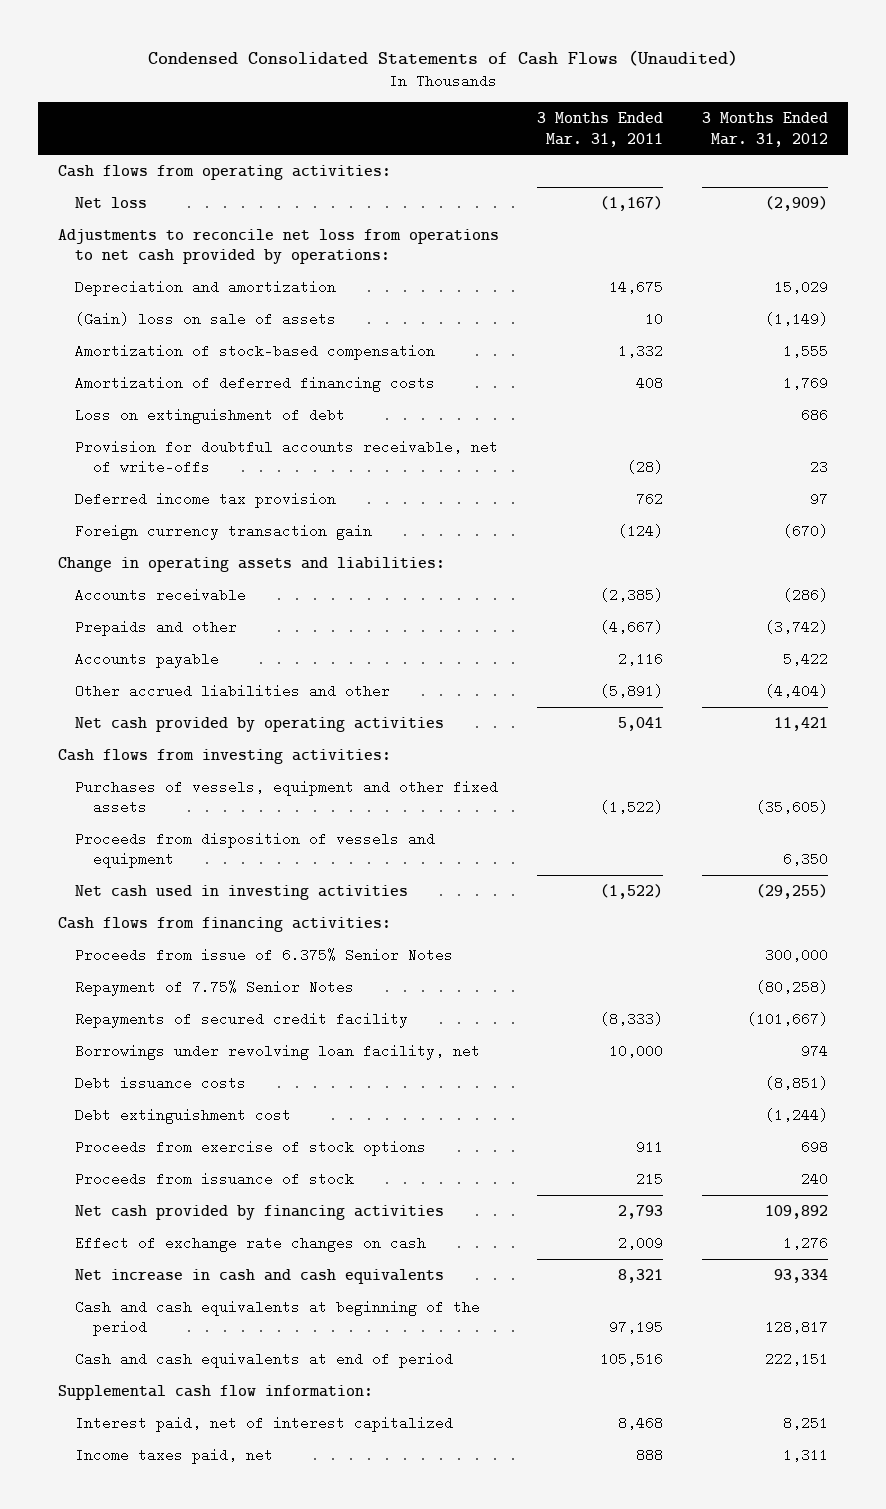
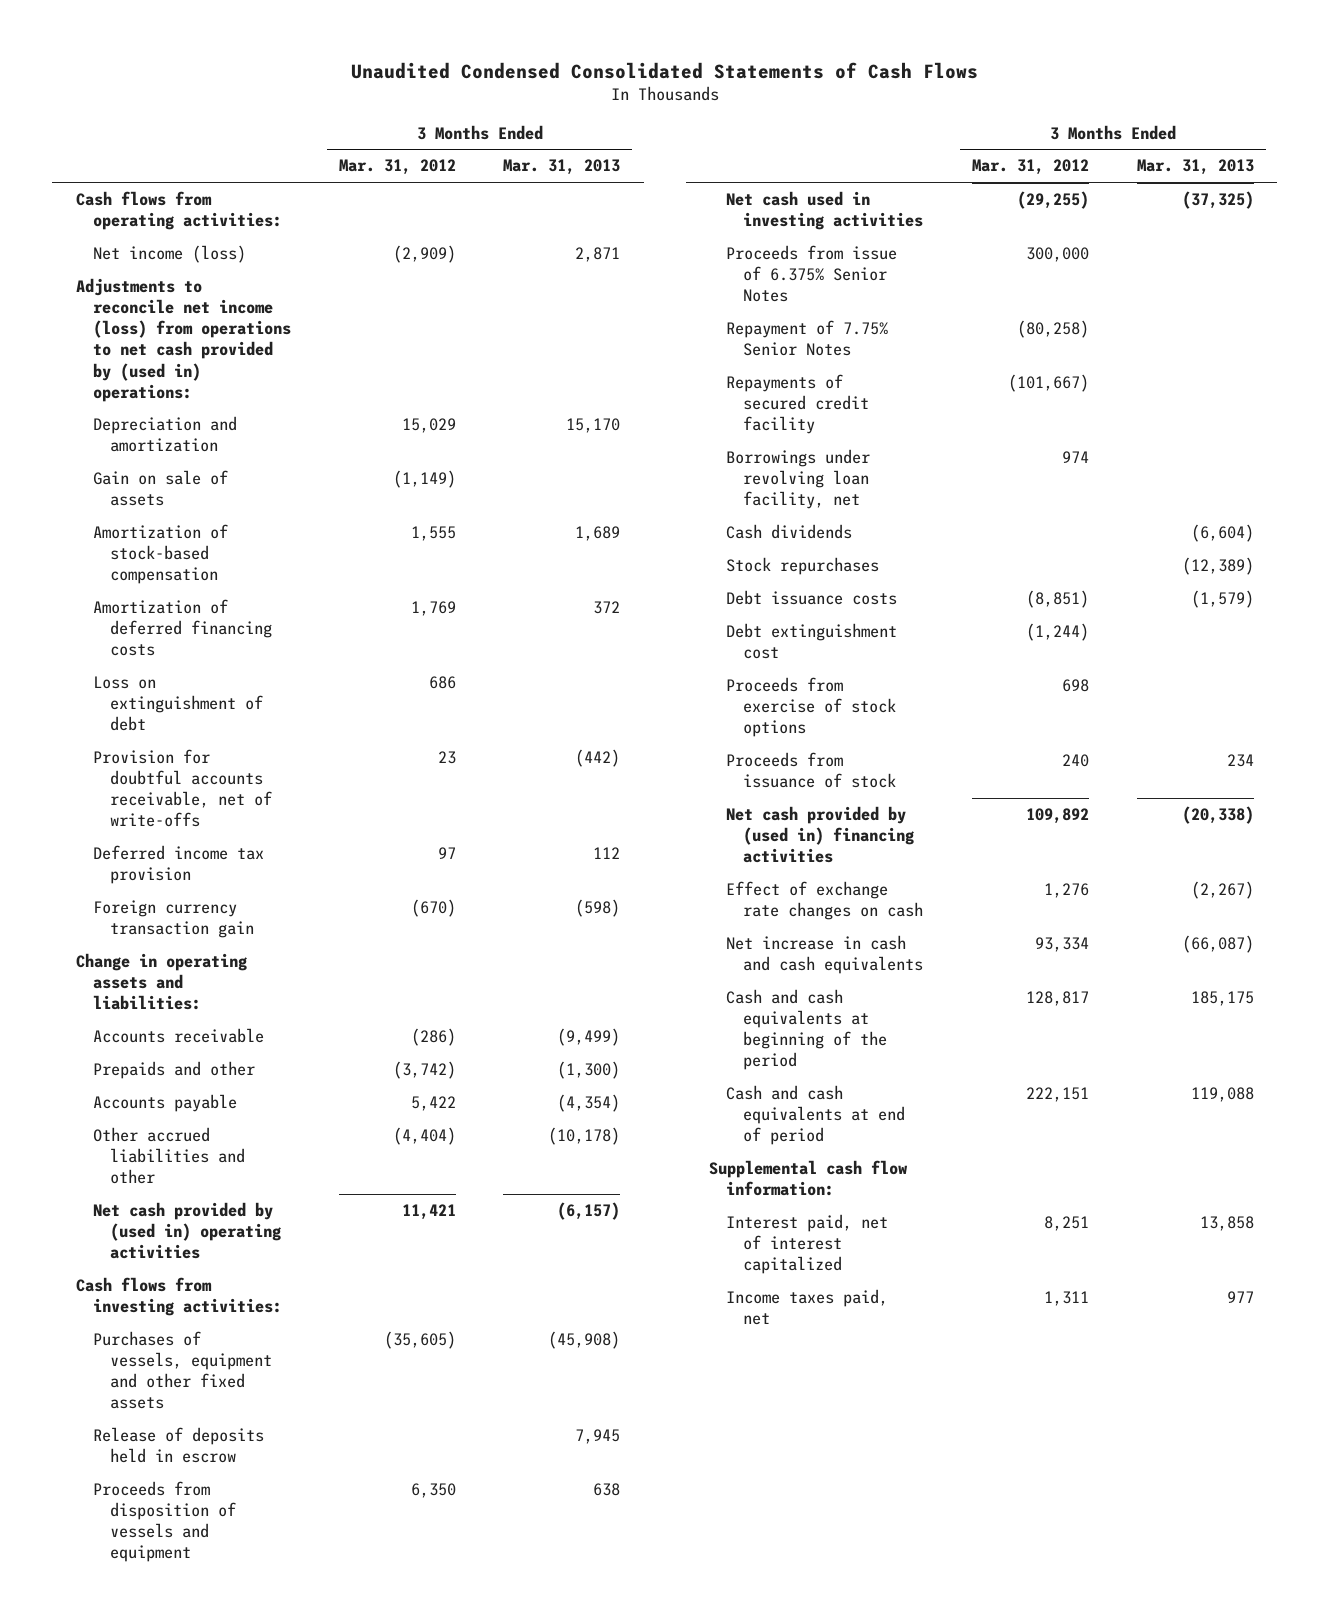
[147,49,738,66] Condensed Consolidated Statements of Cash Flows (Unaudited) -> [350,61,978,79] Unaudited Condensed Consolidated Statements of Cash Flows
[537,112,664,147] 3 Months Ended Mar. 31, 2011 -> none
none -> [503,159,621,176] Mar. 31, 2013
[75,196,148,208] Net loss -> [93,245,247,264] Net income (loss)
[57,228,499,265] Adjustments to reconcile net loss from operations to net cash provided by operations: -> [76,278,292,402] Adjustments to reconcile net income (loss) from operations to net cash provided by (used in) operations:
[75,311,337,326] (Gain) loss on sale of assets -> [93,470,229,507] Gain on sale of assets
[75,716,445,732] Net cash provided by operating activities -> [93,1202,281,1260] Net cash provided by (used in) operating activities
none -> [93,1427,265,1464] Release of deposits held in escrow
[57,916,391,932] Cash flows from financing activities: -> none
none -> [726,524,853,540] Cash dividends
none -> [726,557,880,576] Stock repurchases
[75,1204,445,1220] Net cash provided by financing activities -> [726,806,915,864] Net cash provided by (used in) financing activities

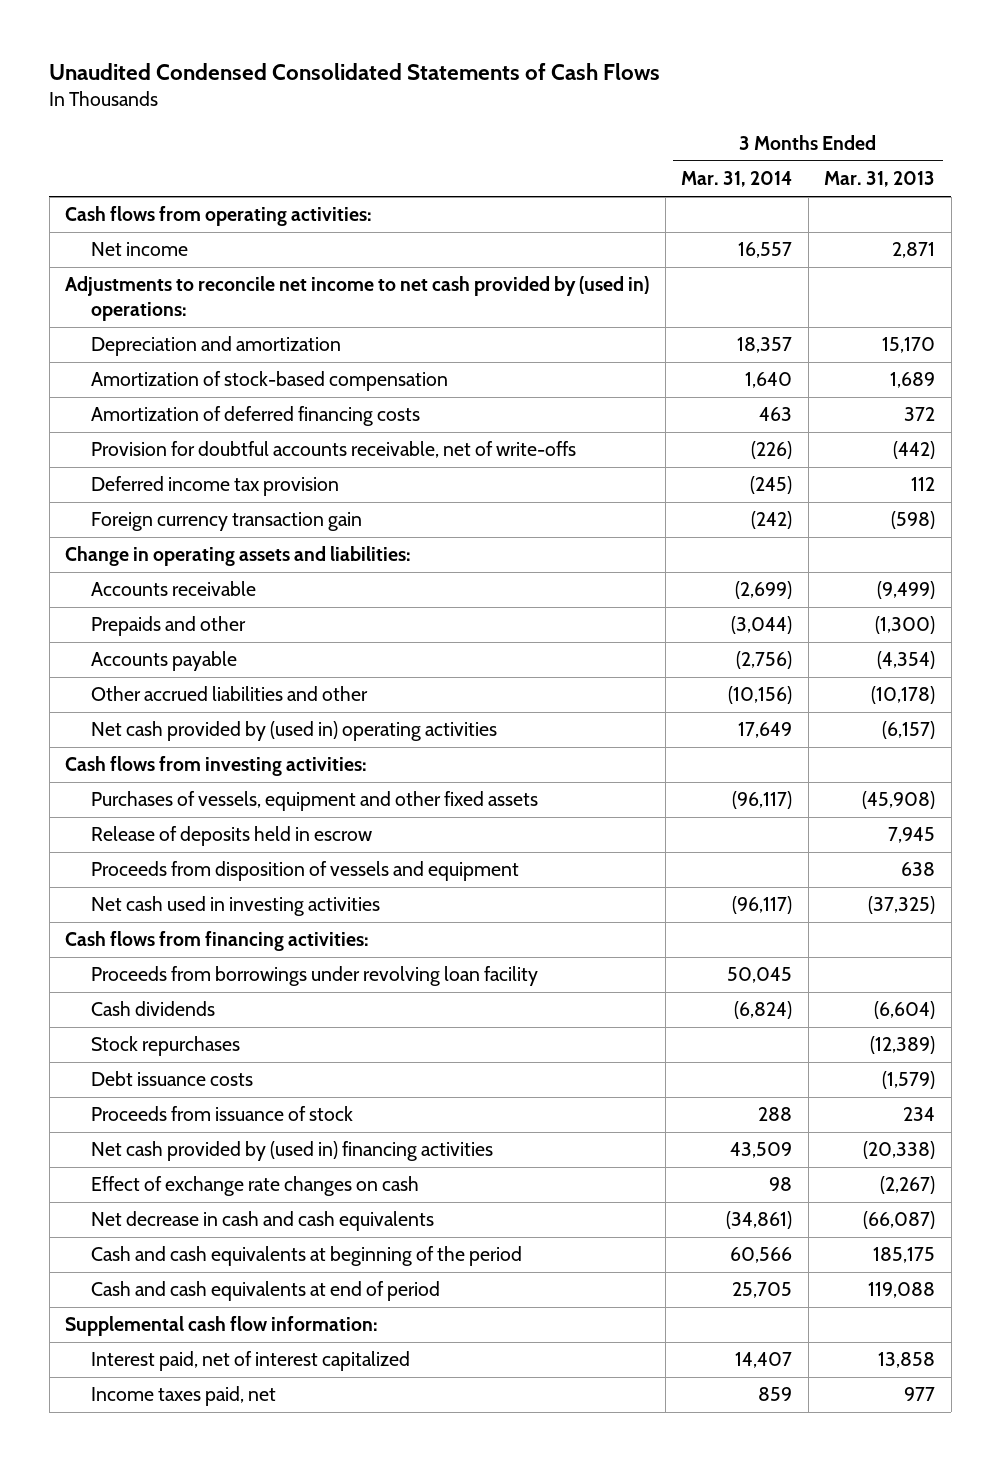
[338,159,456,176] Mar. 31, 2012 -> none
none -> [681,171,793,188] Mar. 31, 2014
[93,245,247,264] Net income (loss) -> [91,242,189,257] Net income
[76,278,292,402] Adjustments to reconcile net income (loss) from operations to net cash provided by (used in) operations: -> [65,276,650,322] Adjustments to reconcile net income to net cash provided by (used in) operations:
[93,470,229,507] Gain on sale of assets -> none
[93,676,263,732] Loss on extinguishment of debt -> none
[726,245,898,303] Proceeds from issue of 6.375% Senior Notes -> none
[726,320,889,357] Repayment of 7.75% Senior Notes -> none
[726,374,870,435] Repayments of secured credit facility -> none
none -> [65,931,370,952] Cash flows from financing activities:
[726,449,871,510] Borrowings under revolving loan facility, net -> [91,966,539,987] Proceeds from borrowings under revolving loan facility
[726,623,898,660] Debt extinguishment cost -> none
[726,677,897,738] Proceeds from exercise of stock options -> none
[726,935,924,975] Net increase in cash and cash equivalents -> [91,1211,435,1232] Net decrease in cash and cash equivalents

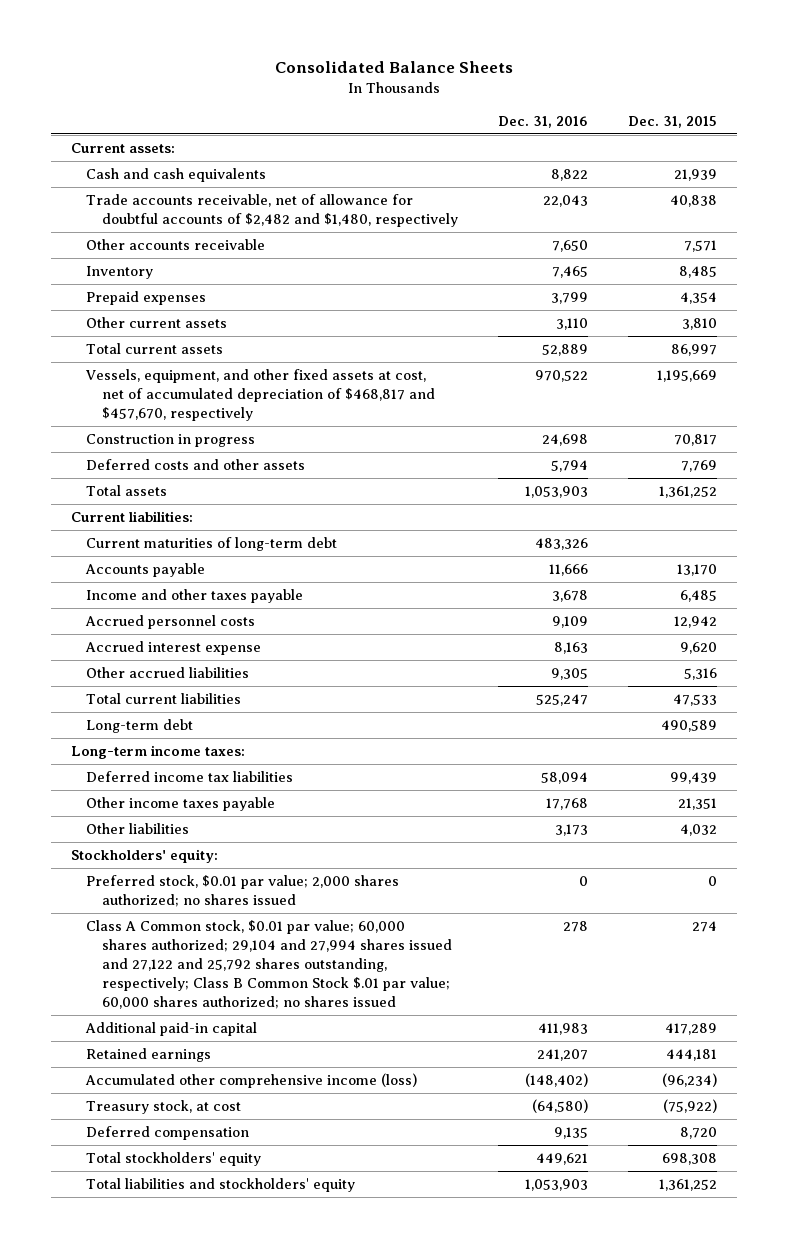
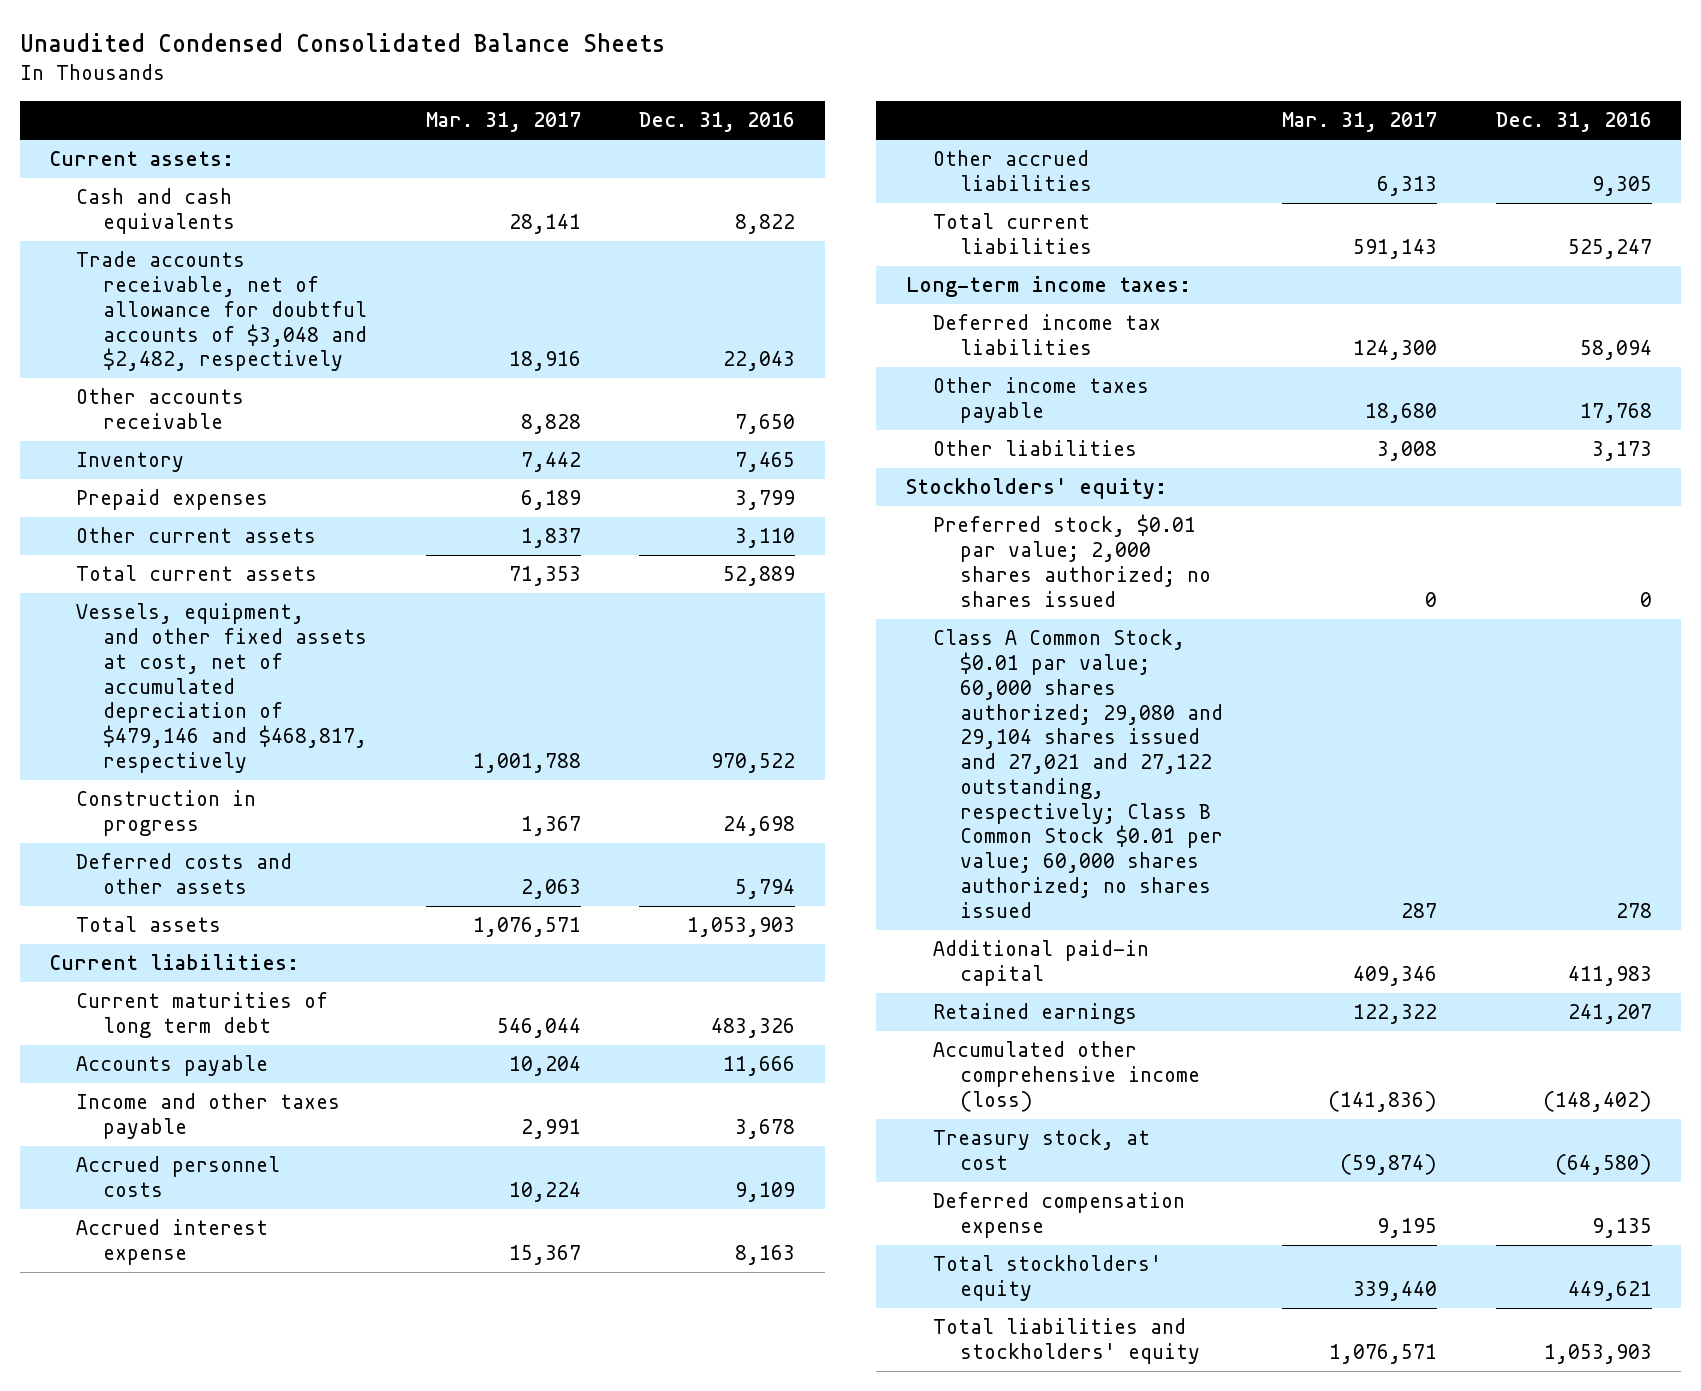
[274,61,513,74] Consolidated Balance Sheets -> [19,32,665,52] Unaudited Condensed Consolidated Balance Sheets
[628,115,718,128] Dec. 31, 2015 -> none
none -> [425,112,581,133] Mar. 31, 2017
[86,194,459,228] Trade accounts receivable, net of allowance for doubtful accounts of $2,482 and $1,480, respectively -> [76,251,367,372] Trade accounts receivable, net of allowance for doubtful accounts of $3,048 and $2,482, respectively
[85,369,436,421] Vessels, equipment, and other fixed assets at cost, net of accumulated depreciation of $468,817 and $457,670, respectively -> [76,603,367,773] Vessels, equipment, and other fixed assets at cost, net of accumulated depreciation of $479,146 and $468,817, respectively
[86,537,338,552] Current maturities of long-term debt -> [76,992,329,1039] Current maturities of long term debt
[86,719,194,734] Long-term debt -> none
[86,920,453,1009] Class A Common stock, $0.01 par value; 60,000 shares authorized; 29,104 and 27,994 shares issued and 27,122 and 25,792 shares outstanding, respectively; Class B Common Stock $.01 par value; 60,000 shares authorized; no shares issued -> [932,629,1223,918] Class A Common Stock, $0.01 par value; 60,000 shares authorized; 29,080 and 29,104 shares issued and 27,021 and 27,122 outstanding, respectively; Class B Common Stock $0.01 per value; 60,000 shares authorized; no shares issued
[86,1126,250,1141] Deferred compensation -> [932,1192,1185,1239] Deferred compensation expense

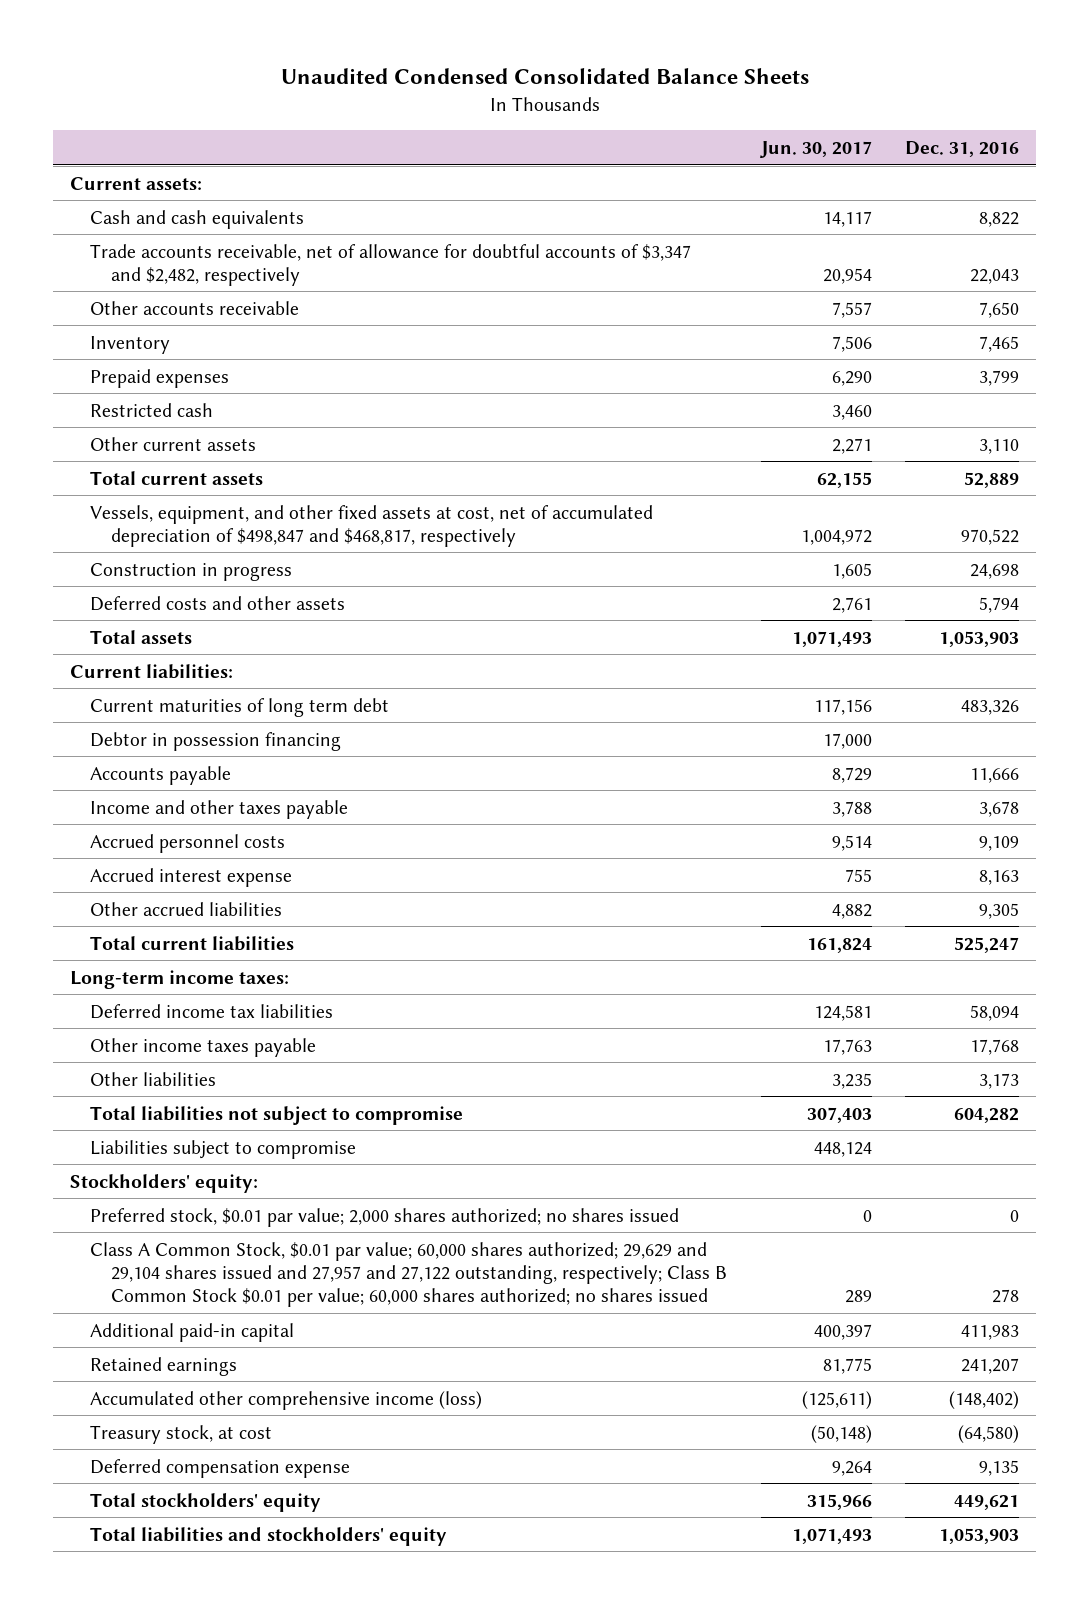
[425,112,581,133] Mar. 31, 2017 -> none
none -> [759,140,872,158] Jun. 30, 2017
[76,251,367,372] Trade accounts receivable, net of allowance for doubtful accounts of $3,048 and $2,482, respectively -> [90,243,692,286] Trade accounts receivable, net of allowance for doubtful accounts of $3,347 and $2,482, respectively
none -> [90,402,214,417] Restricted cash
[76,603,367,773] Vessels, equipment, and other fixed assets at cost, net of accumulated depreciation of $479,146 and $468,817, respectively -> [90,504,654,547] Vessels, equipment, and other fixed assets at cost, net of accumulated depreciation of $498,847 and $468,817, respectively
none -> [90,731,342,751] Debtor in possession financing
none -> [90,1105,464,1125] Total liabilities not subject to compromise
none -> [90,1139,357,1159] Liabilities subject to compromise
[932,629,1223,918] Class A Common Stock, $0.01 par value; 60,000 shares authorized; 29,080 and 29,104 shares issued and 27,021 and 27,122 outstanding, respectively; Class B Common Stock $0.01 per value; 60,000 shares authorized; no shares issued -> [90,1241,727,1307] Class A Common Stock, $0.01 par value; 60,000 shares authorized; 29,629 and 29,104 shares issued and 27,957 and 27,122 outstanding, respectively; Class B Common Stock $0.01 per value; 60,000 shares authorized; no shares issued

